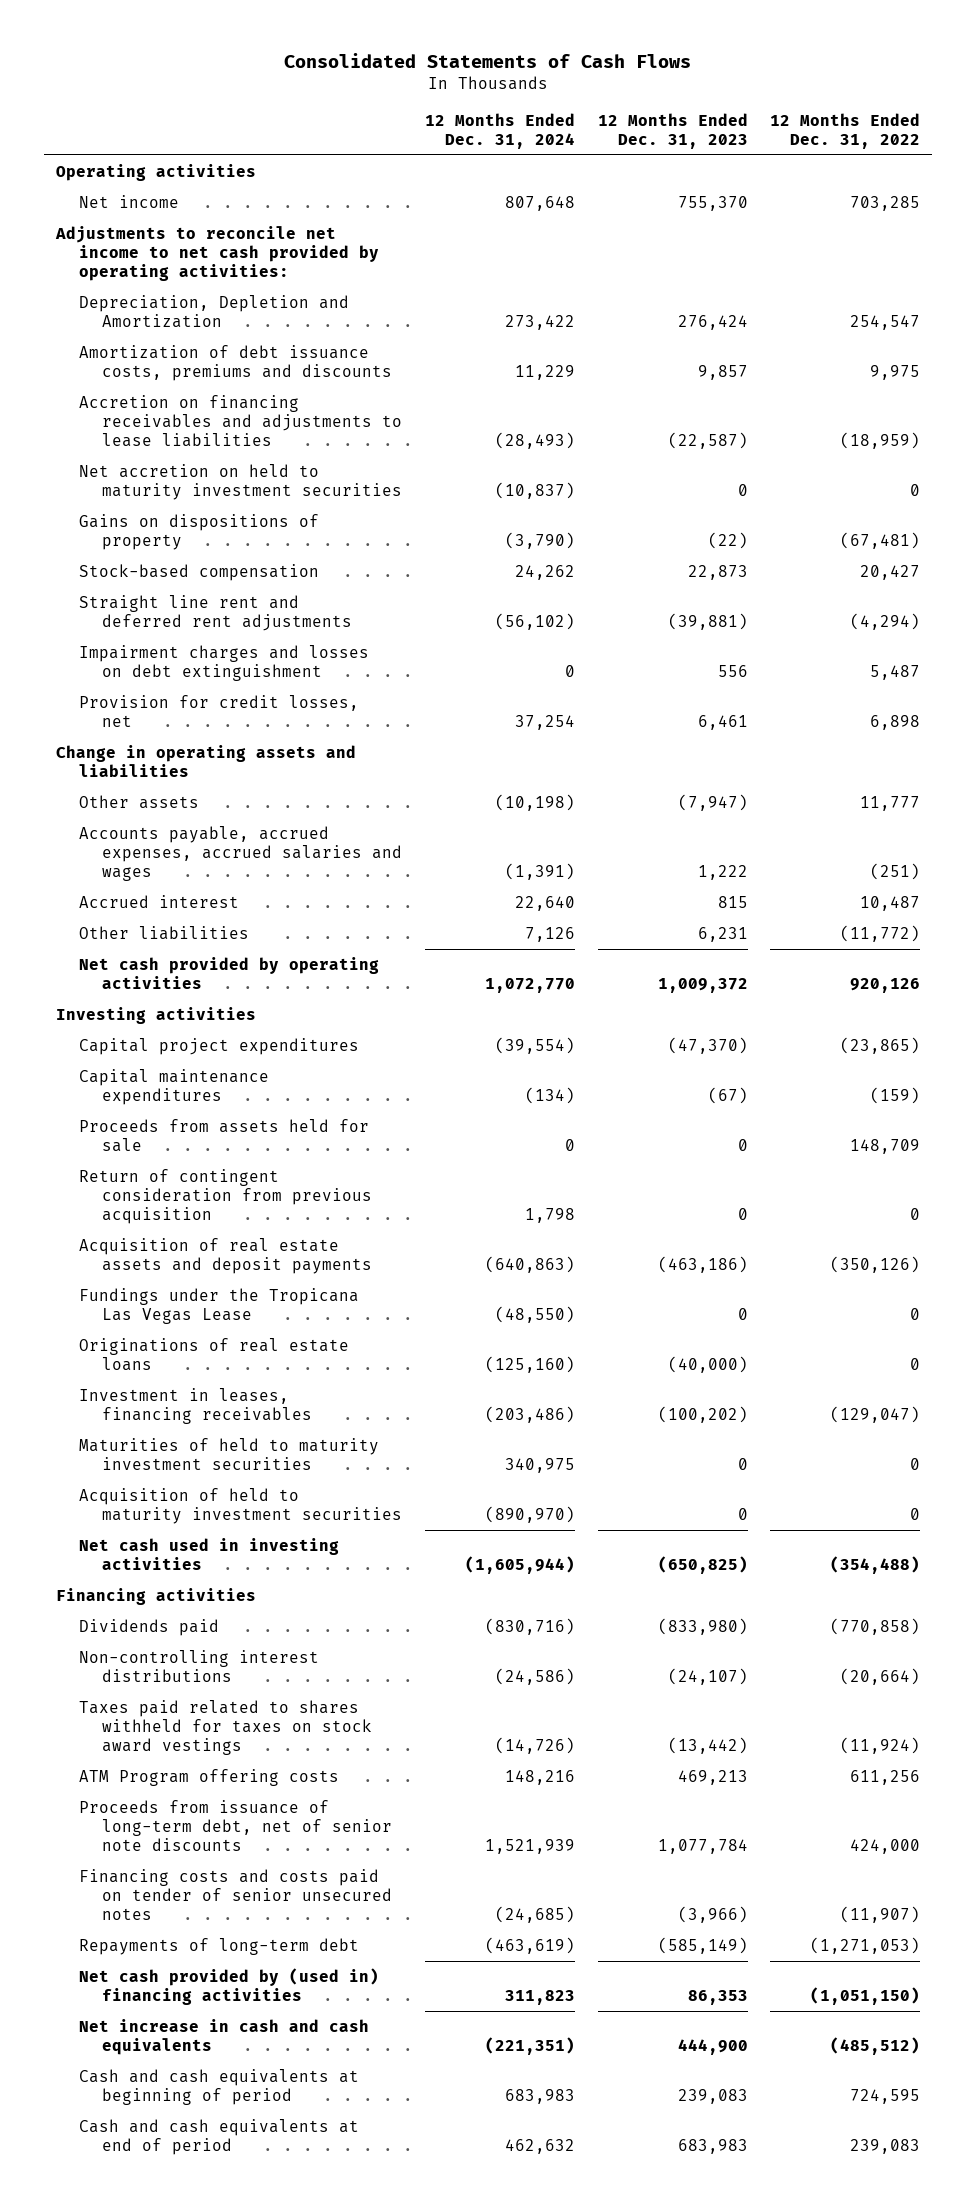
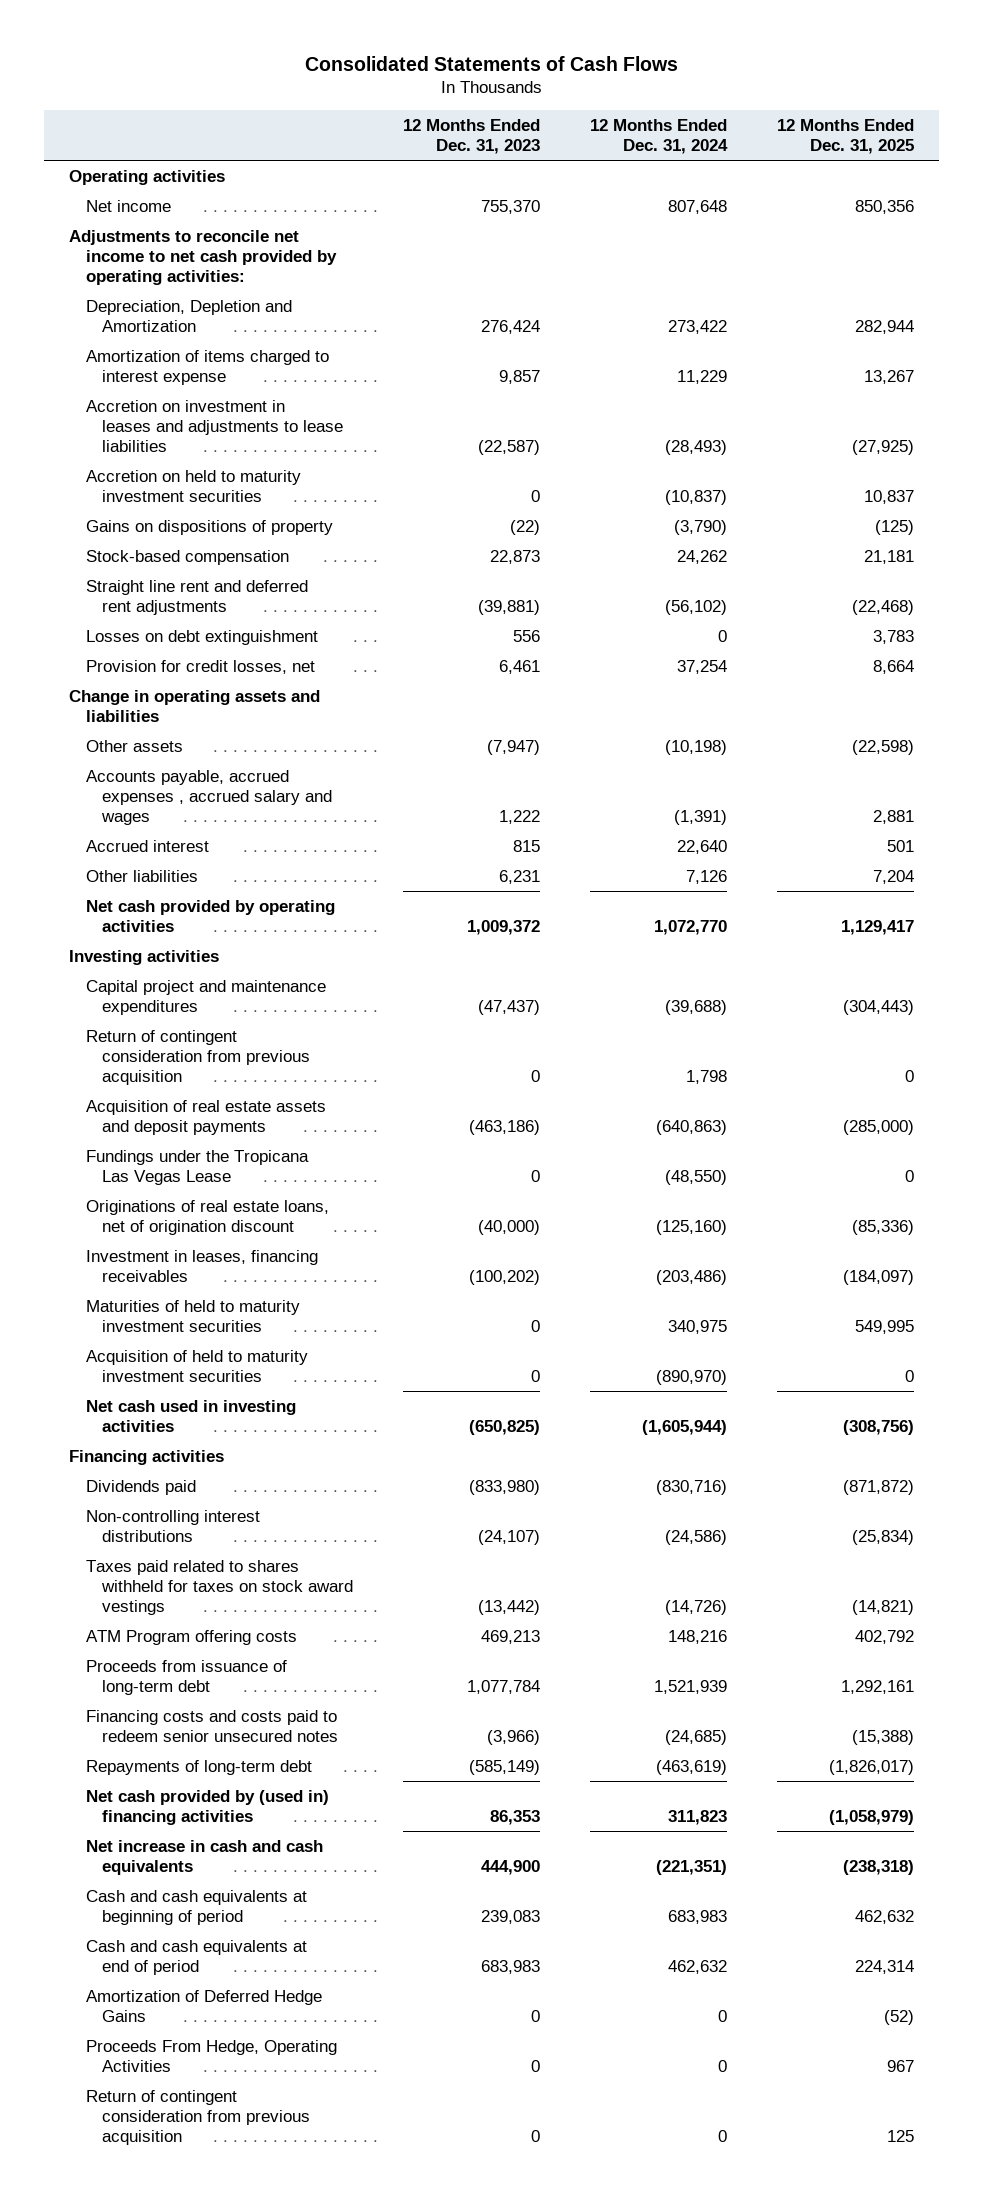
[770,112,921,149] 12 Months Ended Dec. 31, 2022 -> none
none -> [777,119,915,155] 12 Months Ended Dec. 31, 2025
[78,344,392,381] Amortization of debt issuance costs, premiums and discounts -> [85,349,329,385] Amortization of items charged to interest expense
[78,394,402,447] Accretion on financing receivables and adjustments to lease liabilities -> [85,399,343,452] Accretion on investment in leases and adjustments to lease liabilities
[78,463,402,500] Net accretion on held to maturity investment securities -> [85,469,301,502] Accretion on held to maturity investment securities
[78,644,369,681] Impairment charges and losses on debt extinguishment -> [85,629,318,645] Losses on debt extinguishment
[78,825,402,881] Accounts payable, accrued expenses, accrued salaries and wages -> [85,769,332,825] Accounts payable, accrued expenses , accrued salary and wages
[78,1068,269,1105] Capital maintenance expenditures -> none
[78,1118,369,1152] Proceeds from assets held for sale -> none
[78,1037,359,1055] Capital project expenditures -> [85,979,326,1015] Capital project and maintenance expenditures
[494,1036,575,1054] (39,554) -> [665,999,728,1015] (39,688)
[667,1036,748,1054] (47,370) -> [478,999,541,1015] (47,437)
[78,1337,349,1371] Originations of real estate loans -> [85,1199,329,1235] Originations of real estate loans, net of origination discount
[78,1799,392,1851] Proceeds from issuance of long-term debt, net of senior note discounts -> [85,1659,287,1695] Proceeds from issuance of long-term debt
[78,1868,392,1920] Financing costs and costs paid on tender of senior unsecured notes -> [85,1709,338,1742] Financing costs and costs paid to redeem senior unsecured notes
none -> [85,1989,322,2022] Amortization of Deferred Hedge Gains
none -> [85,2039,337,2072] Proceeds From Hedge, Operating Activities
none -> [85,2089,310,2145] Return of contingent consideration from previous acquisition

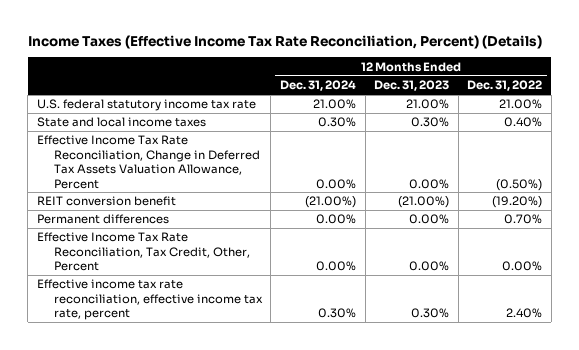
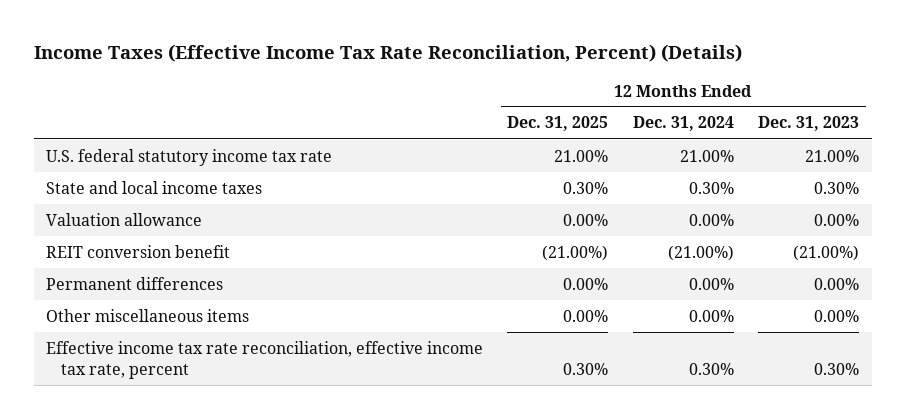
[467,80,543,92] Dec. 31, 2022 -> none
none -> [507,116,609,132] Dec. 31, 2025
[36,135,260,189] Effective Income Tax Rate Reconciliation, Change in Deferred Tax Assets Valuation Allowance, Percent -> [46,212,203,226] Valuation allowance
[36,232,250,272] Effective Income Tax Rate Reconciliation, Tax Credit, Other, Percent -> none
none -> [46,308,250,322] Other miscellaneous items

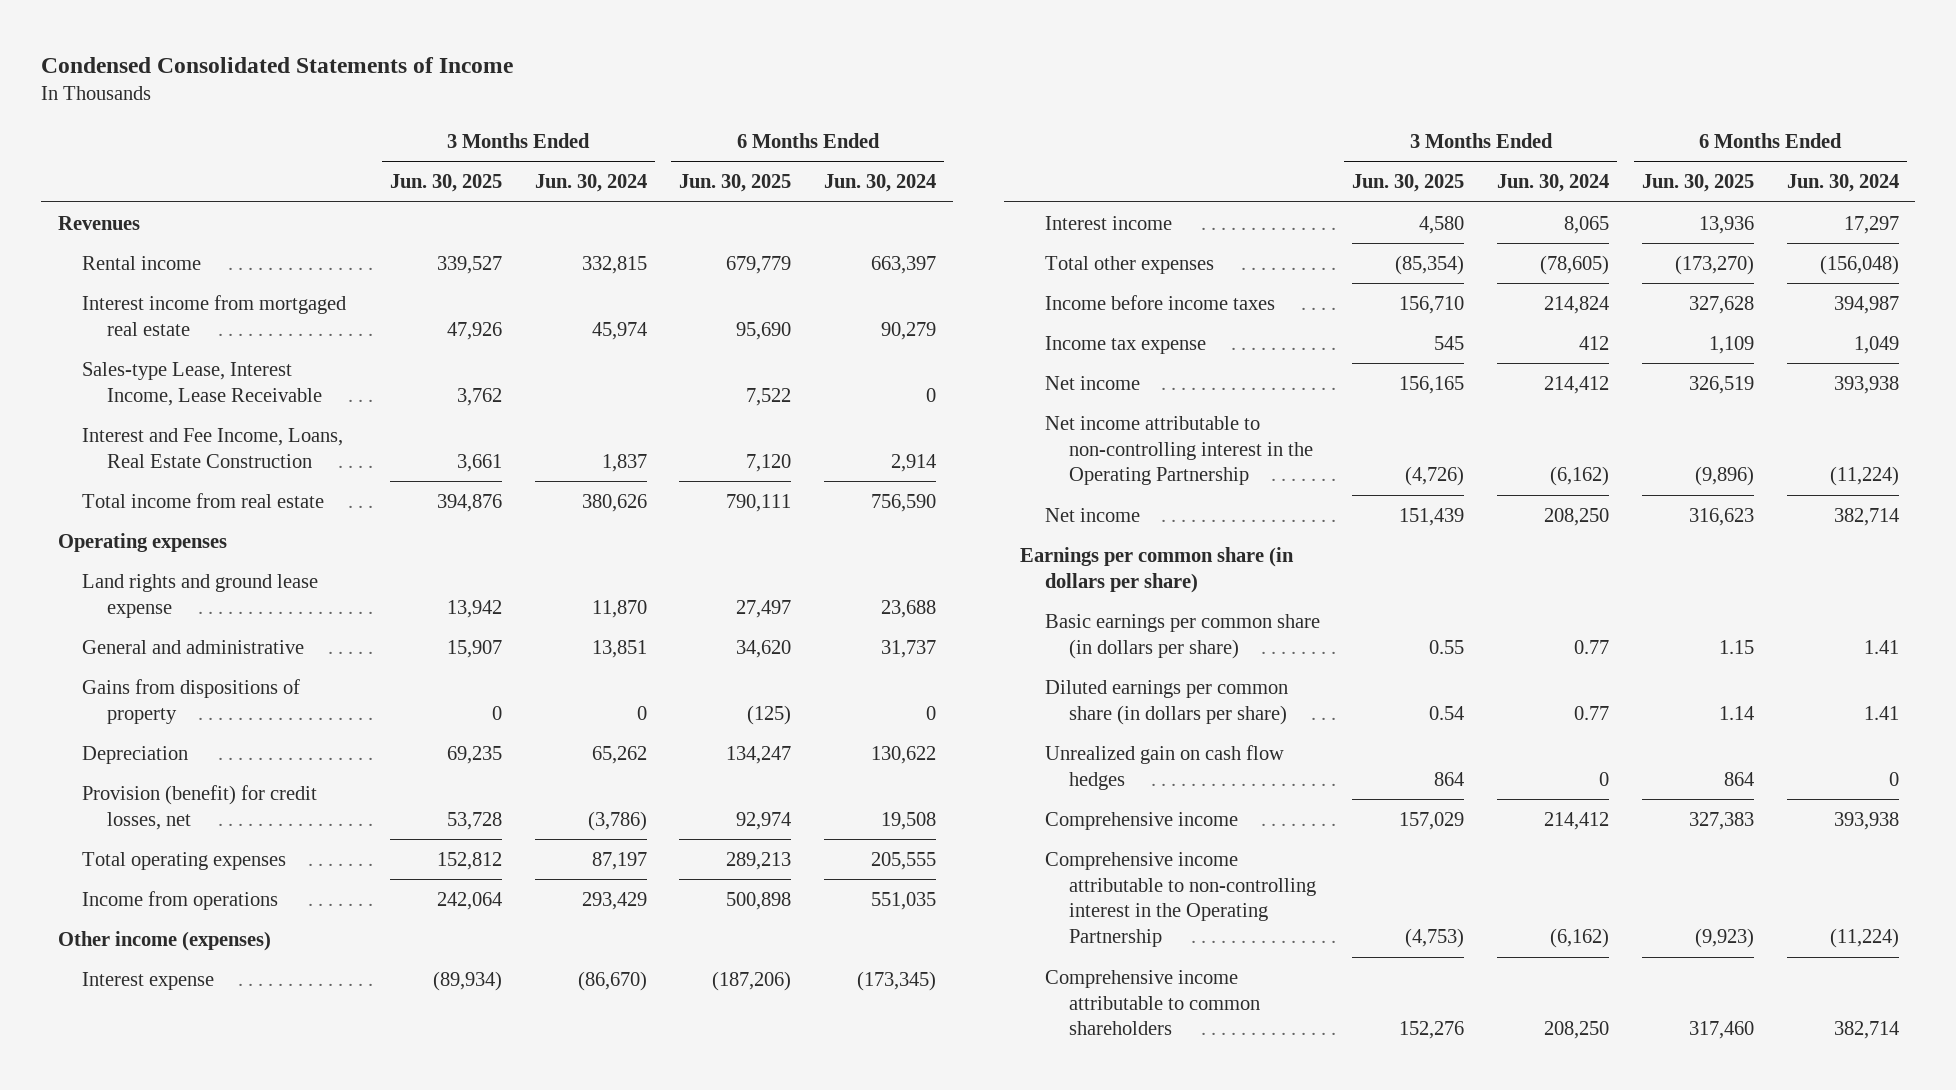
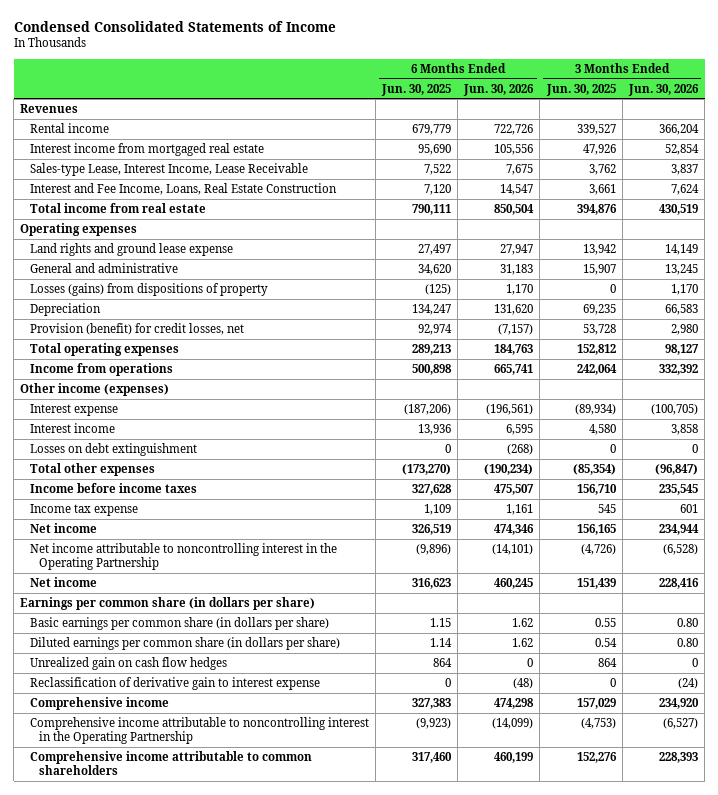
[534,174,647,193] Jun. 30, 2024 -> none
[824,174,937,193] Jun. 30, 2024 -> none
none -> [463,83,535,96] Jun. 30, 2026
none -> [628,83,700,96] Jun. 30, 2026
[82,678,301,724] Gains from dispositions of property -> [29,283,268,297] Losses (gains) from dispositions of property
none -> [29,443,197,457] Losses on debt extinguishment
[1044,415,1314,486] Net income attributable to non-controlling interest in the Operating Partnership -> [29,543,337,571] Net income attributable to noncontrolling interest in the Operating Partnership
none -> [29,677,320,691] Reclassification of derivative gain to interest expense
[1044,851,1317,948] Comprehensive income attributable to non-controlling interest in the Operating Partnership -> [29,717,369,745] Comprehensive income attributable to noncontrolling interest in the Operating Partnership

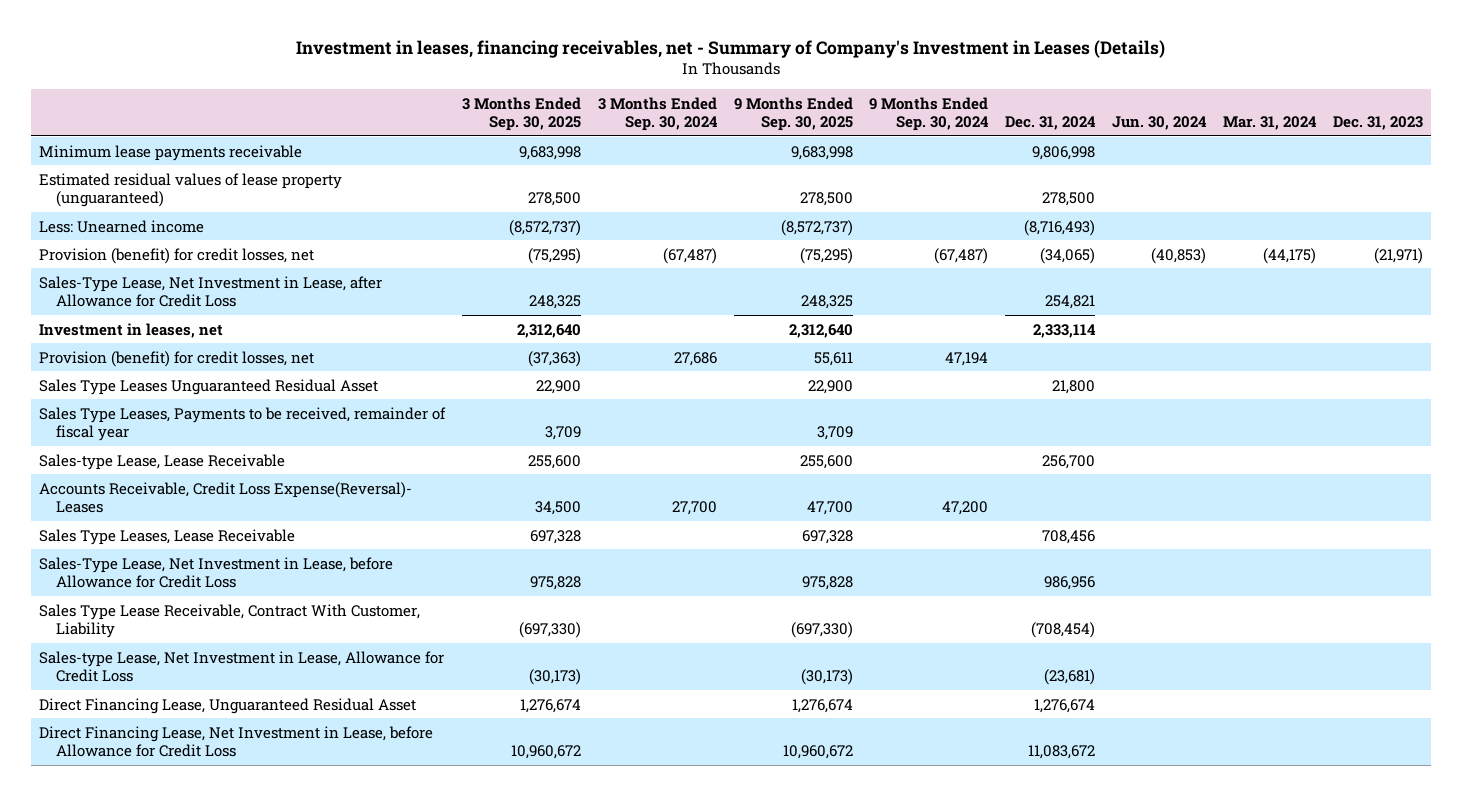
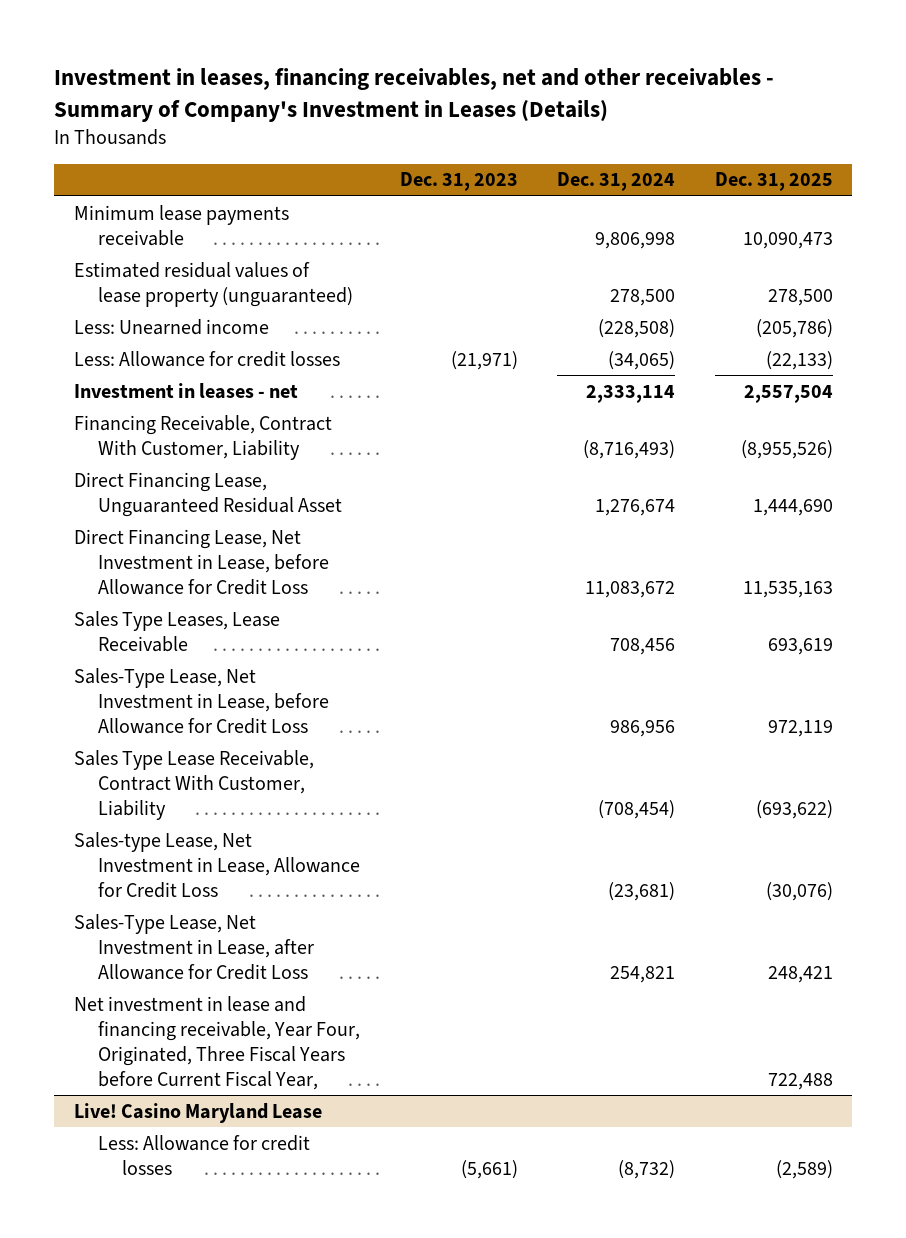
[295,39,1165,58] Investment in leases, financing receivables, net - Summary of Company's Investment in Leases (Details) -> [54,68,775,122] Investment in leases, financing receivables, net and other receivables - Summary of Company's Investment in Leases (Details)
[461,96,581,132] 3 Months Ended Sep. 30, 2025 -> none
[597,96,718,132] 3 Months Ended Sep. 30, 2024 -> none
[733,96,853,132] 9 Months Ended Sep. 30, 2025 -> none
[869,96,990,132] 9 Months Ended Sep. 30, 2024 -> none
[1112,116,1208,131] Jun. 30, 2024 -> none
[1222,116,1317,131] Mar. 31, 2024 -> none
none -> [714,172,833,192] Dec. 31, 2025
[39,350,315,367] Provision (benefit) for credit losses, net -> none
[39,378,379,395] Sales Type Leases Unguaranteed Residual Asset -> none
[39,406,447,441] Sales Type Leases, Payments to be received, remainder of fiscal year -> none
[39,453,286,470] Sales-type Lease, Lease Receivable -> none
[39,481,413,513] Accounts Receivable, Credit Loss Expense(Reversal)- Leases -> none
[1024,219,1096,236] (8,716,493) -> [598,318,676,338] (228,508)
[39,247,315,264] Provision (benefit) for credit losses, net -> [73,350,340,367] Less: Allowance for credit losses
[39,322,224,338] Investment in leases, net -> [73,382,298,399] Investment in leases - net
none -> [73,414,332,460] Financing Receivable, Contract With Customer, Liability
[39,697,417,714] Direct Financing Lease, Unguaranteed Residual Asset -> [73,471,343,517] Direct Financing Lease, Unguaranteed Residual Asset
[39,725,434,757] Direct Financing Lease, Net Investment in Lease, before Allowance for Credit Loss -> [73,528,330,595] Direct Financing Lease, Net Investment in Lease, before Allowance for Credit Loss
[39,275,383,307] Sales-Type Lease, Net Investment in Lease, after Allowance for Credit Loss -> [73,913,315,980] Sales-Type Lease, Net Investment in Lease, after Allowance for Credit Loss
none -> [73,995,361,1090] Net investment in lease and financing receivable, Year Four, Originated, Three Fiscal Years before Current Fiscal Year,
none -> [73,1102,322,1123] Live! Casino Maryland Lease
none -> [98,1134,311,1175] Less: Allowance for credit losses

